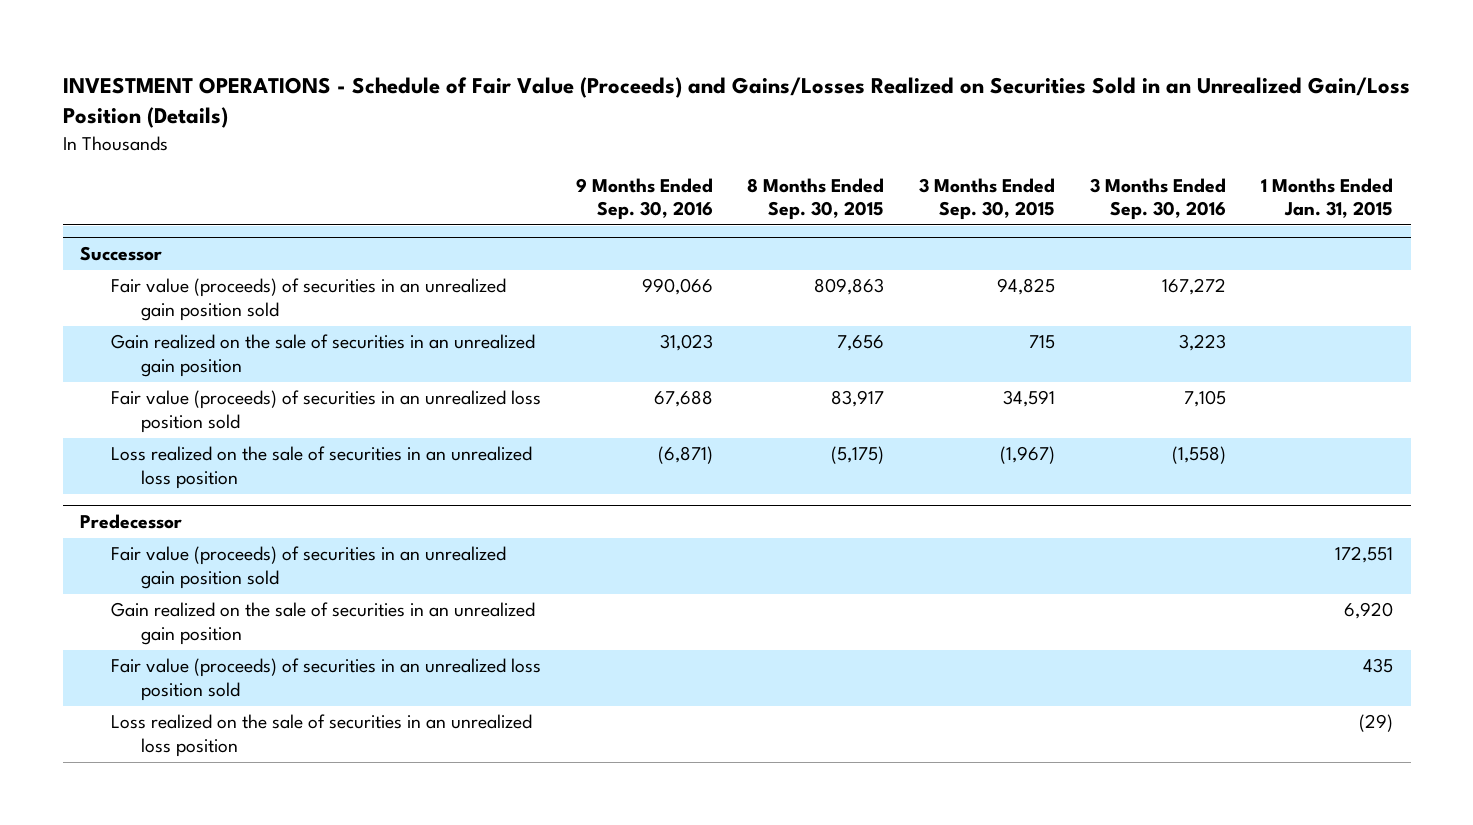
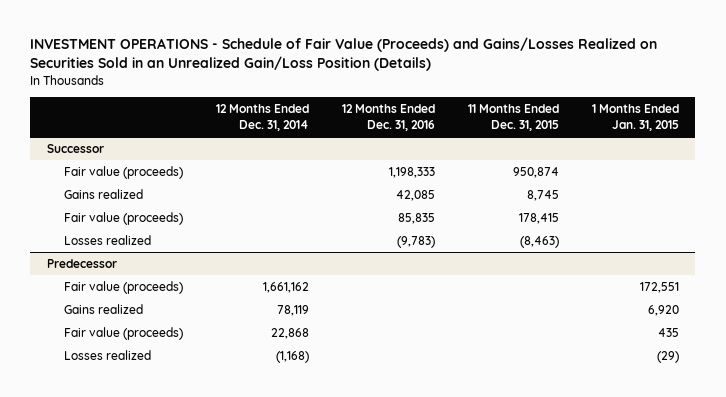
[575,177,713,221] 9 Months Ended Sep. 30, 2016 -> none
[747,177,885,221] 8 Months Ended Sep. 30, 2015 -> none
[919,177,1056,221] 3 Months Ended Sep. 30, 2015 -> none
[1090,177,1227,221] 3 Months Ended Sep. 30, 2016 -> none
none -> [215,103,309,131] 12 Months Ended Dec. 31, 2014
none -> [341,103,435,131] 12 Months Ended Dec. 31, 2016
none -> [467,103,559,131] 11 Months Ended Dec. 31, 2015
[110,278,506,322] Fair value (proceeds) of securities in an unrealized gain position sold -> [63,166,183,180] Fair value (proceeds)
[110,334,535,378] Gain realized on the sale of securities in an unrealized gain position -> [63,189,143,200] Gains realized
[110,390,541,434] Fair value (proceeds) of securities in an unrealized loss position sold -> [63,212,183,226] Fair value (proceeds)
[110,446,532,490] Loss realized on the sale of securities in an unrealized loss position -> [63,235,151,246] Losses realized
[110,546,506,590] Fair value (proceeds) of securities in an unrealized gain position sold -> [63,281,183,295] Fair value (proceeds)
[110,602,535,646] Gain realized on the sale of securities in an unrealized gain position -> [63,304,143,315] Gains realized
[110,658,541,702] Fair value (proceeds) of securities in an unrealized loss position sold -> [63,327,183,341] Fair value (proceeds)
[110,714,532,758] Loss realized on the sale of securities in an unrealized loss position -> [63,350,151,361] Losses realized

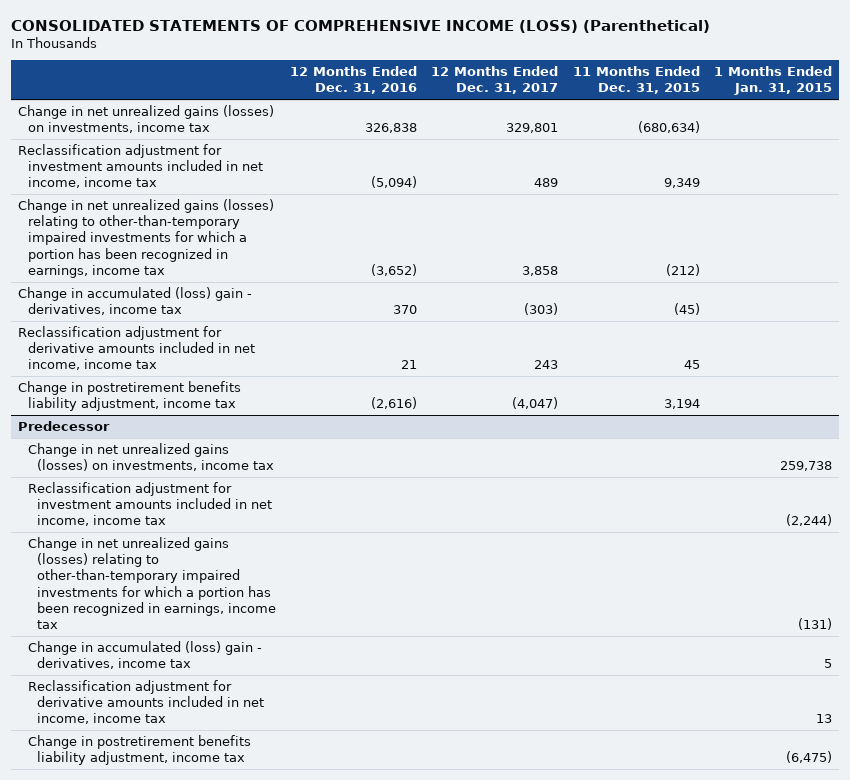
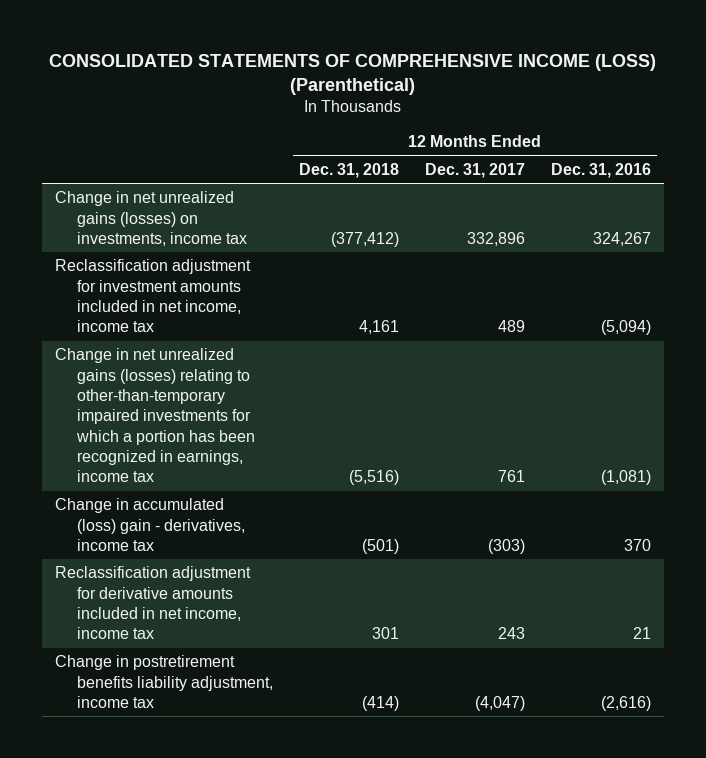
[572,66,700,95] 11 Months Ended Dec. 31, 2015 -> none
[713,66,832,96] 1 Months Ended Jan. 31, 2015 -> none
none -> [299,162,400,178] Dec. 31, 2018
[365,123,418,134] 326,838 -> [592,231,651,246] 324,267
[506,123,559,134] 329,801 -> [466,231,525,246] 332,896
[371,263,418,276] (3,652) -> [600,470,651,486] (1,081)
[522,265,559,276] 3,858 -> [497,470,525,483] 761
[18,420,111,431] Predecessor -> none
[27,442,274,472] Change in net unrealized gains (losses) on investments, income tax -> none
[27,481,272,527] Reclassification adjustment for investment amounts included in net income, income tax -> none
[27,536,276,629] Change in net unrealized gains (losses) relating to other-than-temporary impaired investments for which a portion has been recognized in earnings, income tax -> none
[27,640,262,670] Change in accumulated (loss) gain - derivatives, income tax -> none
[27,679,264,725] Reclassification adjustment for derivative amounts included in net income, income tax -> none
[27,734,251,766] Change in postretirement benefits liability adjustment, income tax -> none

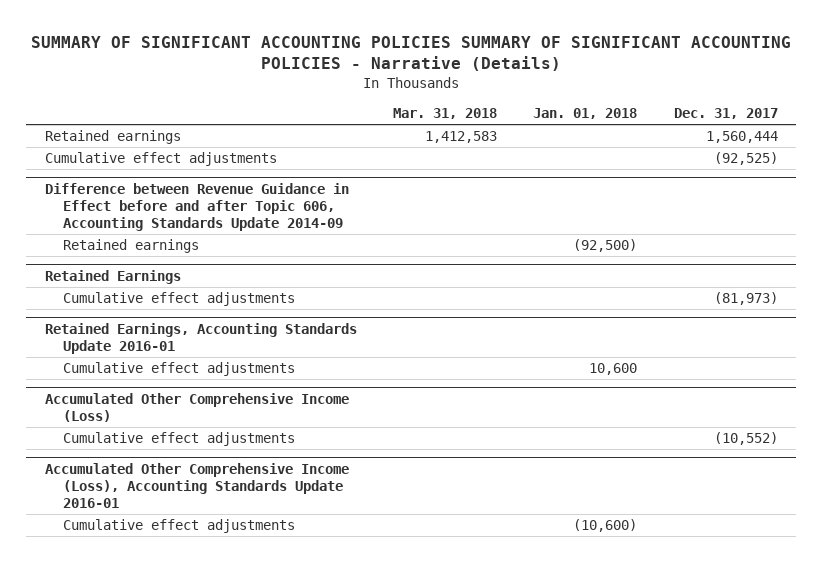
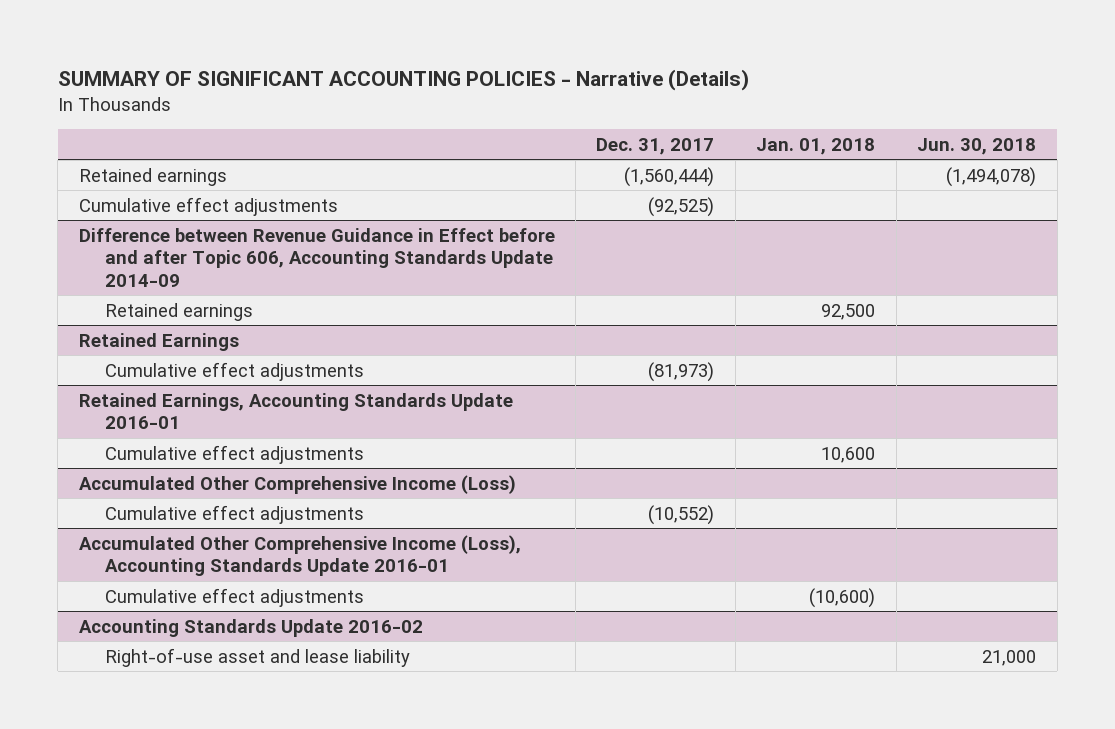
[31,35,792,72] SUMMARY OF SIGNIFICANT ACCOUNTING POLICIES SUMMARY OF SIGNIFICANT ACCOUNTING POLICIES - Narrative (Details) -> [57,69,749,92] SUMMARY OF SIGNIFICANT ACCOUNTING POLICIES - Narrative (Details)
[392,108,497,120] Mar. 31, 2018 -> none
none -> [917,137,1037,155] Jun. 30, 2018
[705,131,778,144] 1,560,444 -> [624,166,715,187] (1,560,444)
[573,239,638,253] (92,500) -> [821,303,876,320] 92,500
none -> [78,618,423,637] Accounting Standards Update 2016-02
none -> [105,647,411,667] Right-of-use asset and lease liability

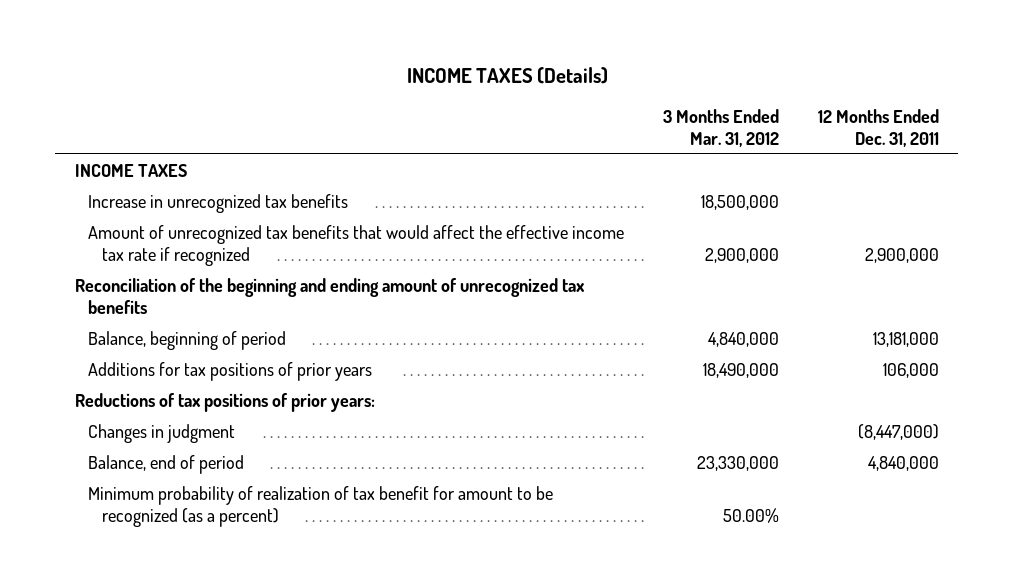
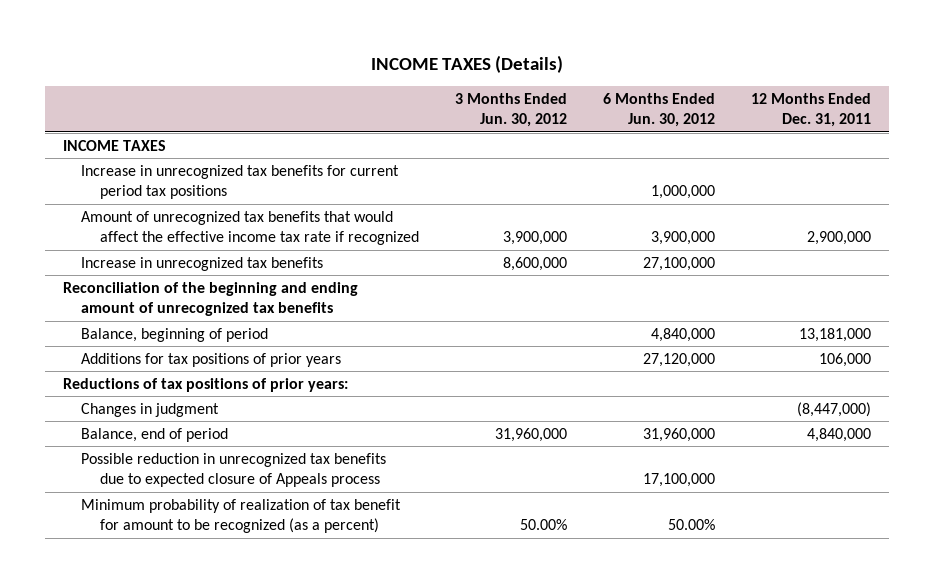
[662,109,779,147] 3 Months Ended Mar. 31, 2012 -> none
none -> [455,92,568,128] 3 Months Ended Jun. 30, 2012
none -> [603,92,716,128] 6 Months Ended Jun. 30, 2012
none -> [81,164,400,200] Increase in unrecognized tax benefits for current period tax positions
[88,194,349,214] Increase in unrecognized tax benefits -> [81,256,324,271] Increase in unrecognized tax benefits
none -> [81,452,387,488] Possible reduction in unrecognized tax benefits due to expected closure of Appeals process

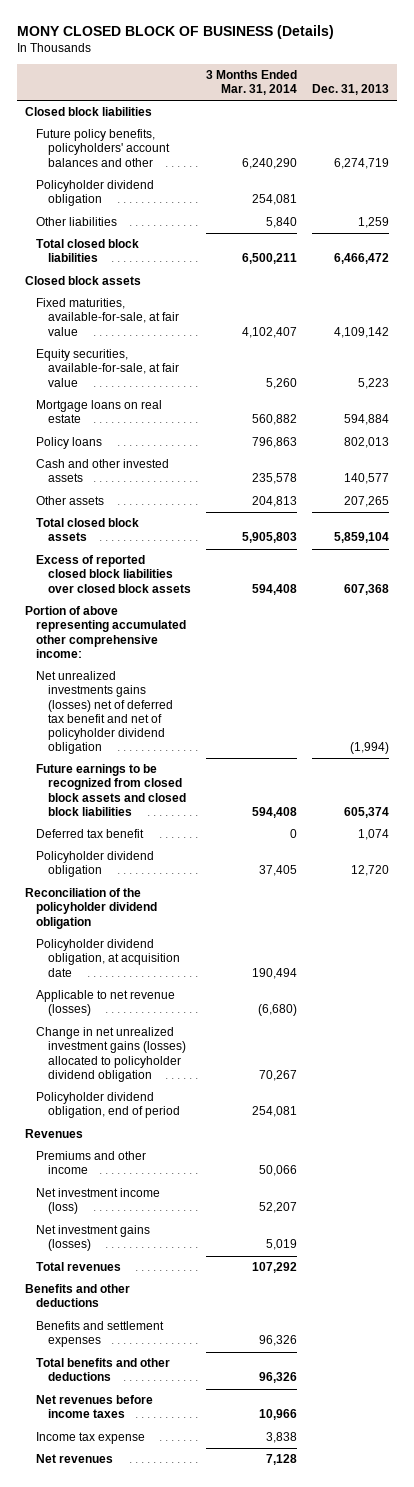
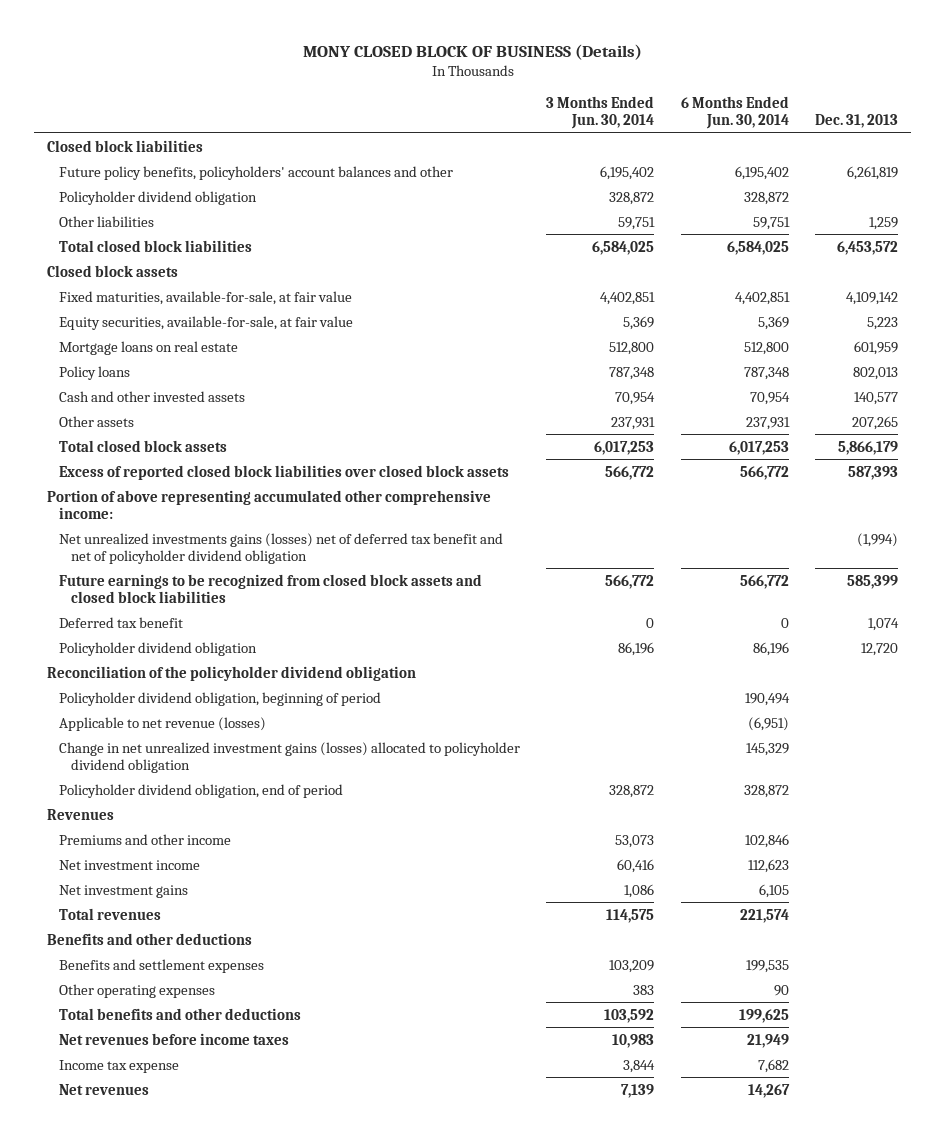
[205,70,297,96] 3 Months Ended Mar. 31, 2014 -> none
none -> [546,96,655,130] 3 Months Ended Jun. 30, 2014
none -> [680,96,789,130] 6 Months Ended Jun. 30, 2014
[334,157,390,169] 6,274,719 -> [846,165,898,180] 6,261,819
[334,253,390,265] 6,466,472 -> [836,240,898,255] 6,453,572
[344,414,390,426] 594,884 -> [853,340,898,355] 601,959
[334,532,390,544] 5,859,104 -> [837,440,898,455] 5,866,179
[344,583,390,595] 607,368 -> [847,465,898,480] 587,393
[344,806,390,818] 605,374 -> [846,574,898,589] 585,399
[36,939,180,977] Policyholder dividend obligation, at acquisition date -> [59,691,382,706] Policyholder dividend obligation, beginning of period
[36,1188,161,1215] Net investment income (loss) -> [59,859,201,870] Net investment income
[36,1225,151,1252] Net investment gains (losses) -> [59,884,189,898] Net investment gains
none -> [59,983,216,998] Other operating expenses

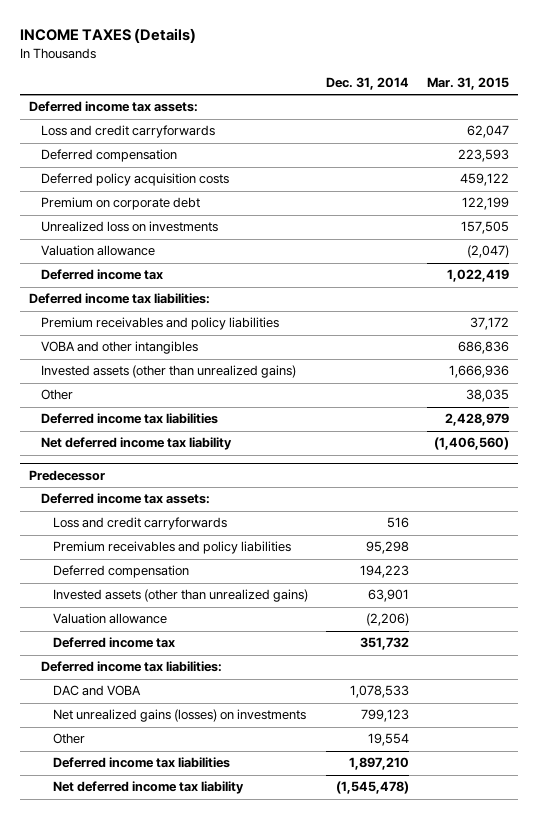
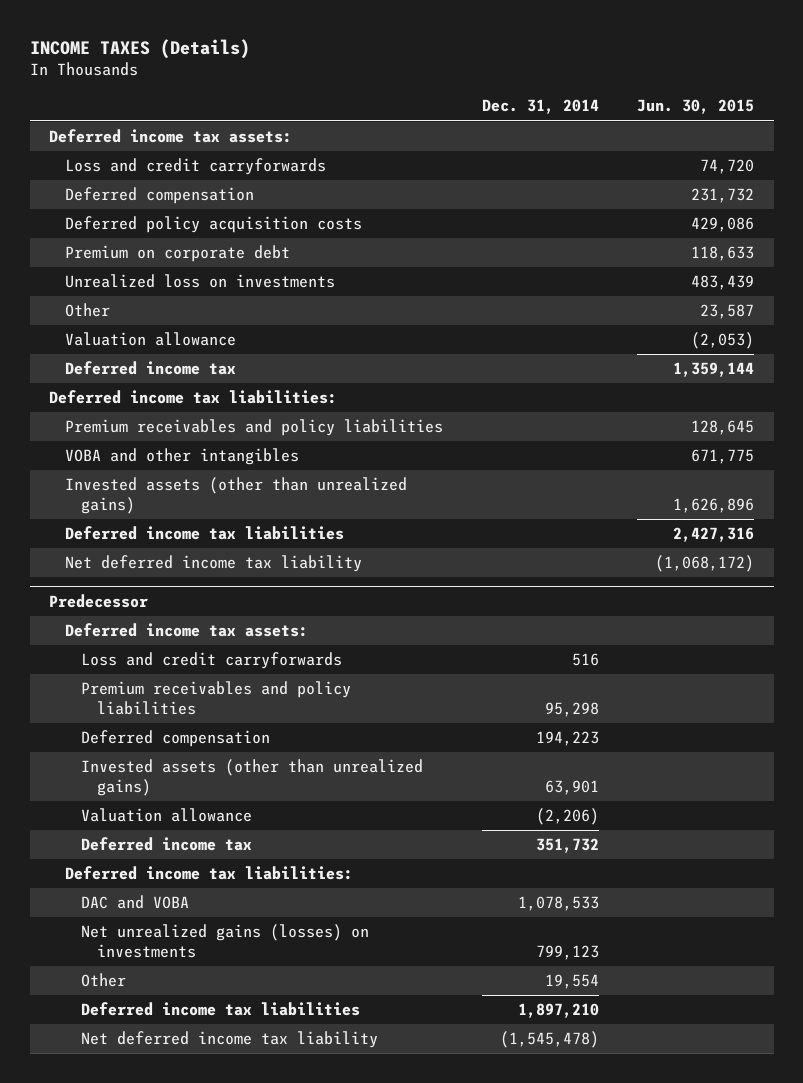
[427,77,510,91] Mar. 31, 2015 -> none
none -> [637,99,755,115] Jun. 30, 2015
[40,389,73,401] Other -> [64,303,110,318] Other

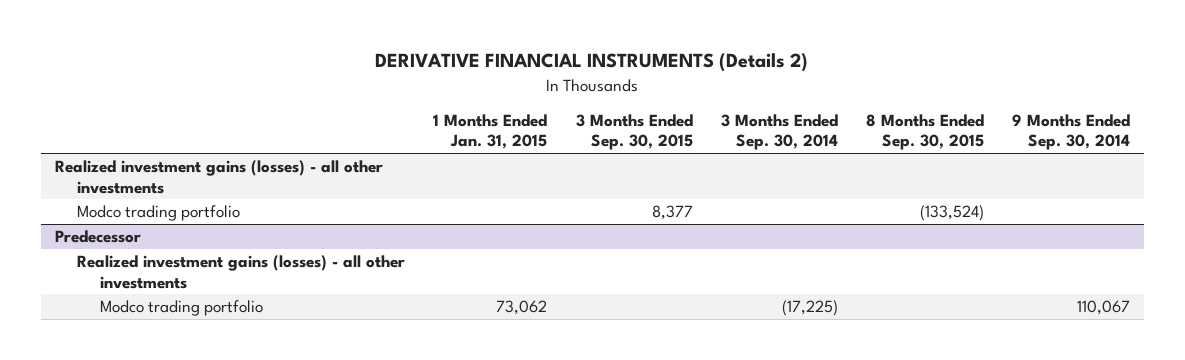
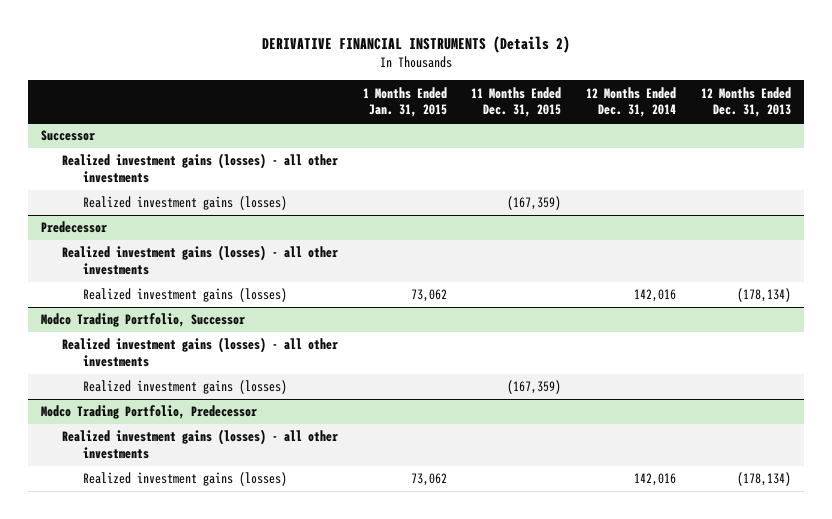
[575,113,693,151] 3 Months Ended Sep. 30, 2015 -> none
[720,113,838,151] 3 Months Ended Sep. 30, 2014 -> none
[865,113,984,151] 8 Months Ended Sep. 30, 2015 -> none
[1011,113,1130,151] 9 Months Ended Sep. 30, 2014 -> none
none -> [471,86,562,118] 11 Months Ended Dec. 31, 2015
none -> [586,86,677,118] 12 Months Ended Dec. 31, 2014
none -> [701,86,792,118] 12 Months Ended Dec. 31, 2013
[54,160,383,194] Realized investment gains (losses) - all other investments -> none
[77,205,241,222] Modco trading portfolio -> none
none -> [40,130,95,142] Successor
none -> [61,153,338,183] Realized investment gains (losses) - all other investments
none -> [83,196,288,211] Realized investment gains (losses)
[99,300,263,317] Modco trading portfolio -> [83,288,288,303] Realized investment gains (losses)
none -> [40,313,245,328] Modco Trading Portfolio, Successor
none -> [61,337,338,367] Realized investment gains (losses) - all other investments
none -> [83,380,288,395] Realized investment gains (losses)
none -> [40,405,257,420] Modco Trading Portfolio, Predecessor
none -> [61,429,338,459] Realized investment gains (losses) - all other investments
none -> [83,472,288,487] Realized investment gains (losses)

